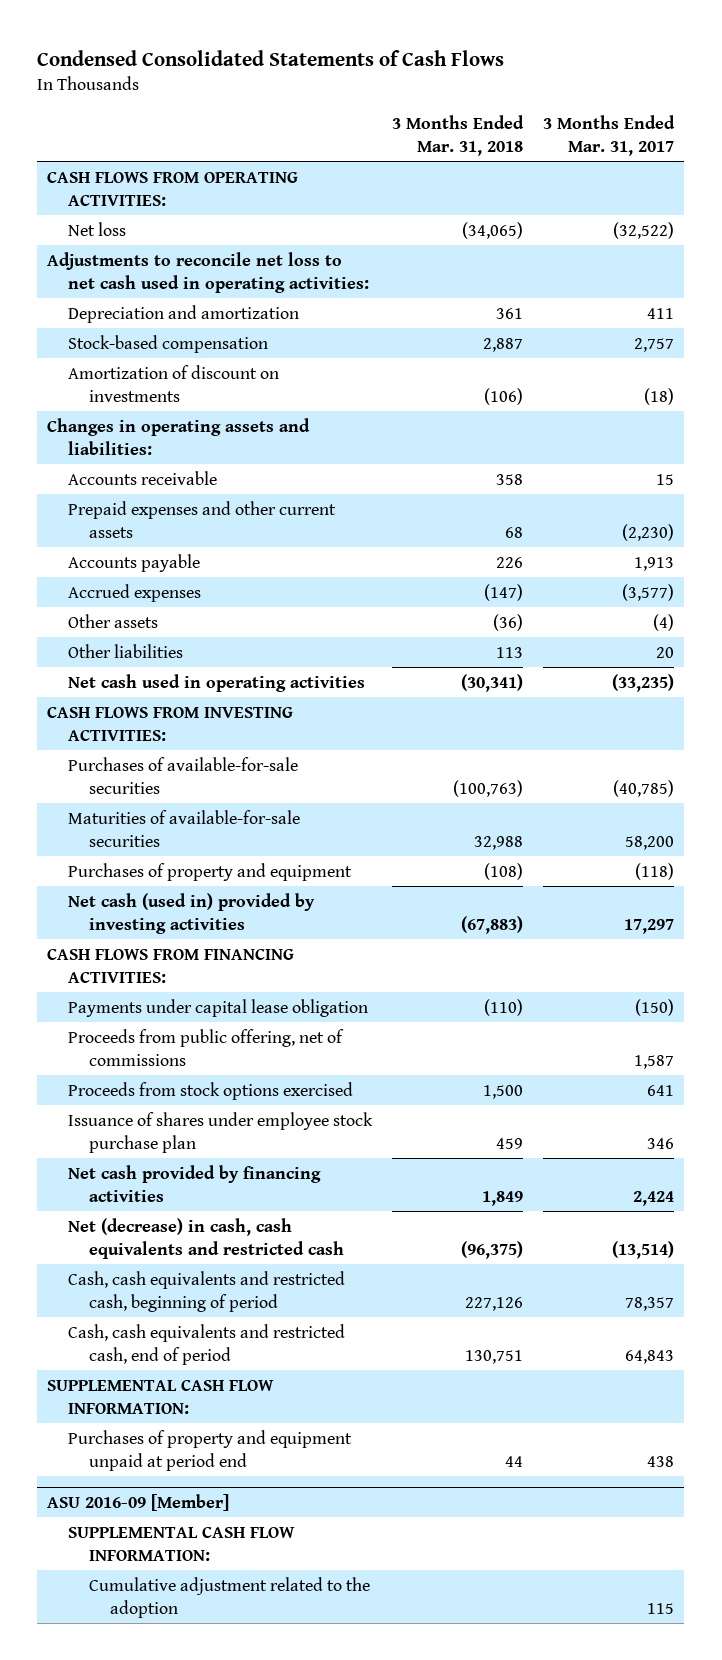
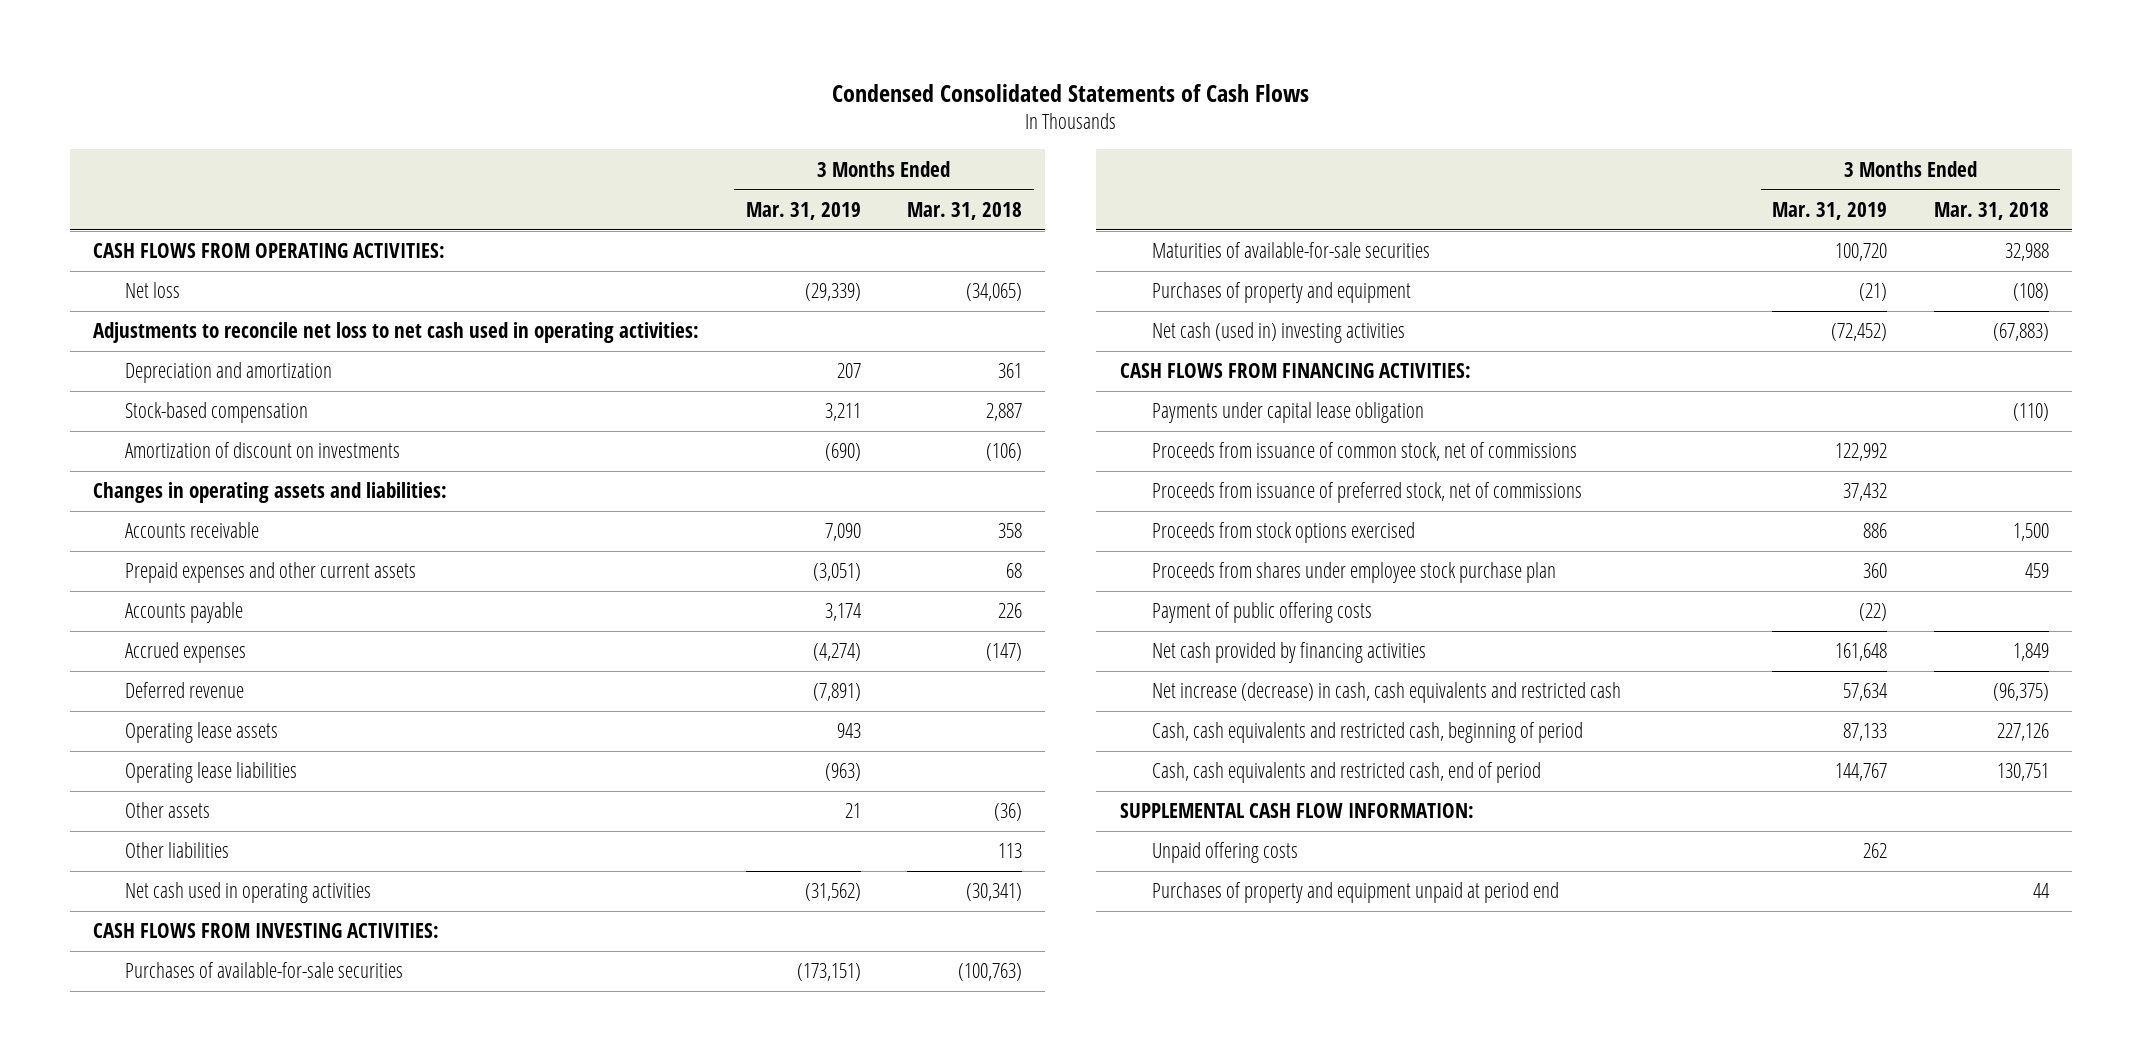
[543,114,676,156] 3 Months Ended Mar. 31, 2017 -> none
none -> [745,201,861,220] Mar. 31, 2019
none -> [125,682,245,699] Deferred revenue
none -> [125,722,279,744] Operating lease assets
none -> [125,762,298,784] Operating lease liabilities
[68,892,316,934] Net cash (used in) provided by investing activities -> [1151,322,1405,344] Net cash (used in) investing activities
[68,1028,345,1066] Proceeds from public offering, net of commissions -> [1151,442,1577,462] Proceeds from issuance of common stock, net of commissions
none -> [1151,482,1582,504] Proceeds from issuance of preferred stock, net of commissions
[68,1111,374,1153] Issuance of shares under employee stock purchase plan -> [1151,562,1556,584] Proceeds from shares under employee stock purchase plan
none -> [1151,602,1372,624] Payment of public offering costs
[68,1217,345,1259] Net (decrease) in cash, cash equivalents and restricted cash -> [1151,682,1621,704] Net increase (decrease) in cash, cash equivalents and restricted cash
none -> [1151,842,1298,864] Unpaid offering costs
[47,1494,230,1512] ASU 2016-09 [Member] -> none
[68,1526,296,1561] SUPPLEMENTAL CASH FLOW INFORMATION: -> none
[89,1576,371,1618] Cumulative adjustment related to the adoption -> none

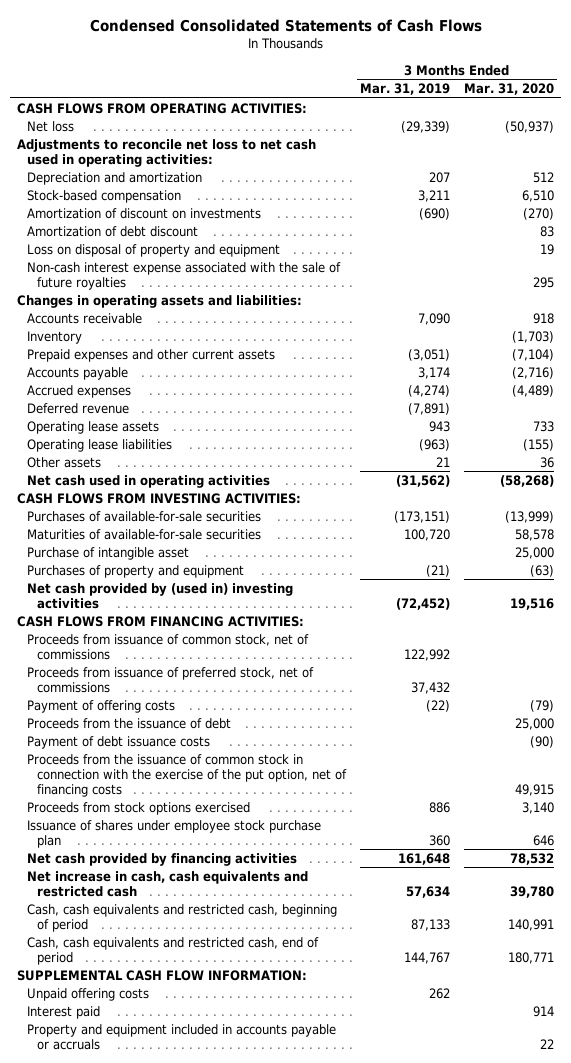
[907,201,1023,220] Mar. 31, 2018 -> none
none -> [463,83,554,96] Mar. 31, 2020
none -> [27,225,199,237] Amortization of debt discount
none -> [27,243,281,257] Loss on disposal of property and equipment
none -> [27,261,342,290] Non-cash interest expense associated with the sale of future royalties
none -> [27,330,83,344] Inventory
[125,842,230,859] Other liabilities -> none
none -> [27,546,190,560] Purchase of intangible asset
[1151,322,1405,344] Net cash (used in) investing activities -> [27,582,294,609] Net cash provided by (used in) investing activities
[1151,402,1424,424] Payments under capital lease obligation -> none
none -> [27,699,176,713] Payment of offering costs
none -> [27,717,232,729] Proceeds from the issuance of debt
none -> [27,735,211,749] Payment of debt issuance costs
none -> [27,753,348,798] Proceeds from the issuance of common stock in connection with the exercise of the put option, net of financing costs
[1151,602,1372,624] Payment of public offering costs -> none
[1151,562,1556,584] Proceeds from shares under employee stock purchase plan -> [27,819,322,848] Issuance of shares under employee stock purchase plan
[1151,682,1621,704] Net increase (decrease) in cash, cash equivalents and restricted cash -> [27,870,309,897] Net increase in cash, cash equivalents and restricted cash
[1151,882,1559,904] Purchases of property and equipment unpaid at period end -> none
none -> [27,1005,101,1019] Interest paid
none -> [27,1023,337,1050] Property and equipment included in accounts payable or accruals

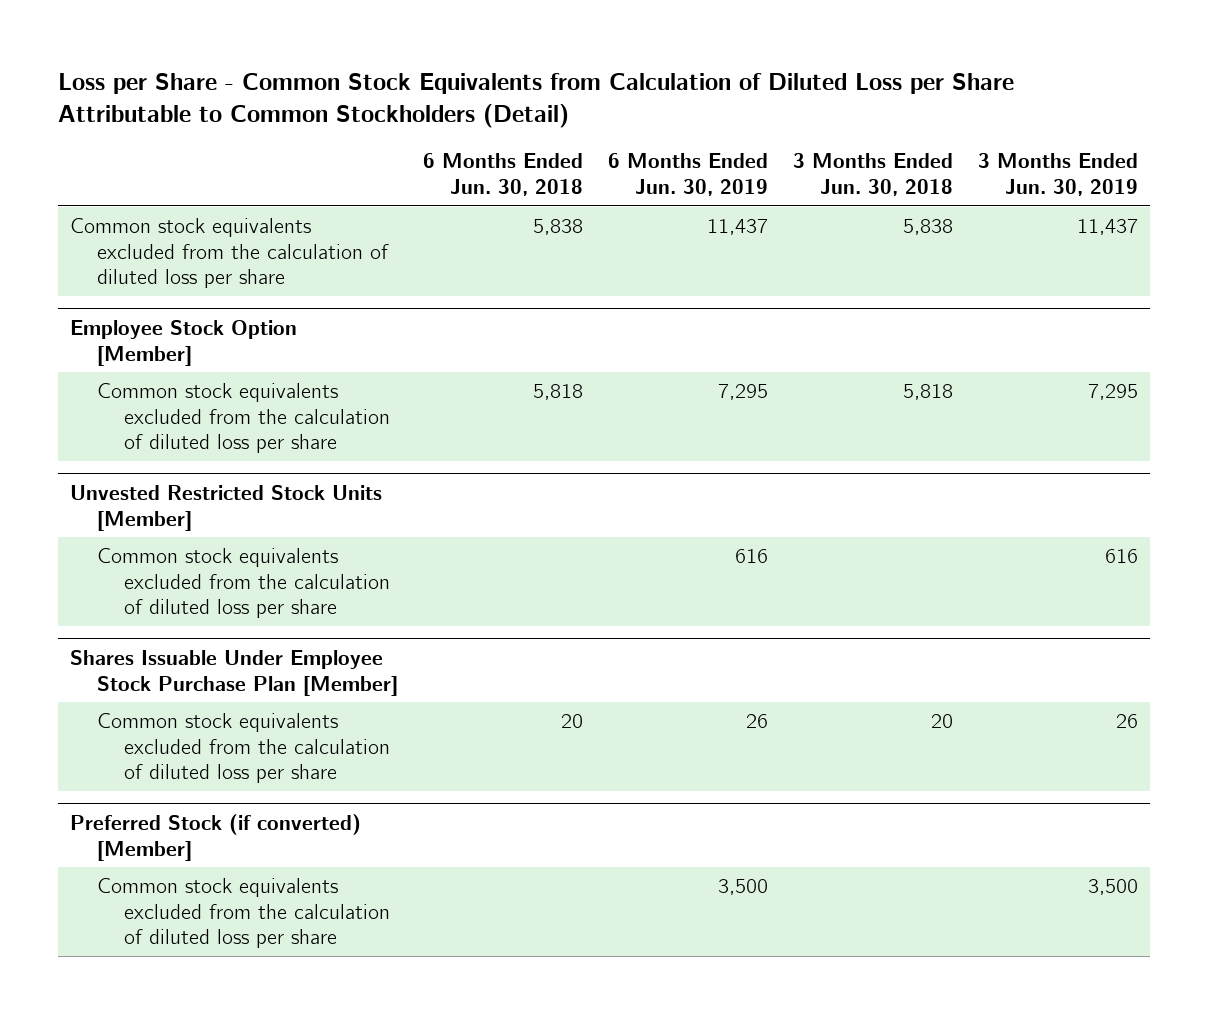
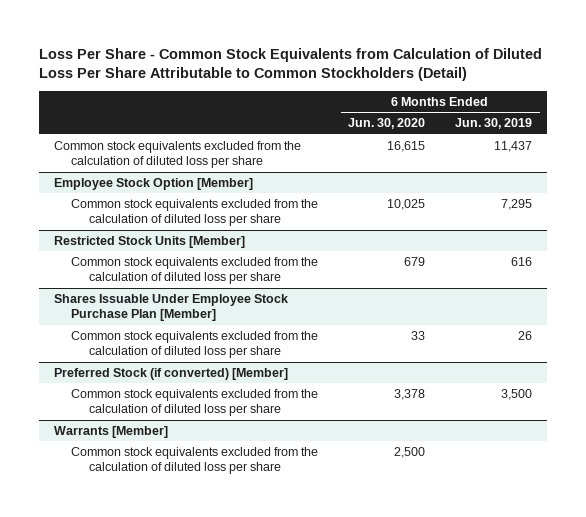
[58,72,1015,128] Loss per Share - Common Stock Equivalents from Calculation of Diluted Loss per Share Attributable to Common Stockholders (Detail) -> [38,47,542,82] Loss Per Share - Common Stock Equivalents from Calculation of Diluted Loss Per Share Attributable to Common Stockholders (Detail)
[422,153,583,197] 6 Months Ended Jun. 30, 2018 -> none
[792,153,953,197] 3 Months Ended Jun. 30, 2018 -> none
[977,153,1138,197] 3 Months Ended Jun. 30, 2019 -> none
none -> [348,118,426,130] Jun. 30, 2020
[70,484,383,531] Unvested Restricted Stock Units [Member] -> [53,236,245,249] Restricted Stock Units [Member]
none -> [53,426,168,439] Warrants [Member]
none -> [71,447,319,475] Common stock equivalents excluded from the calculation of diluted loss per share

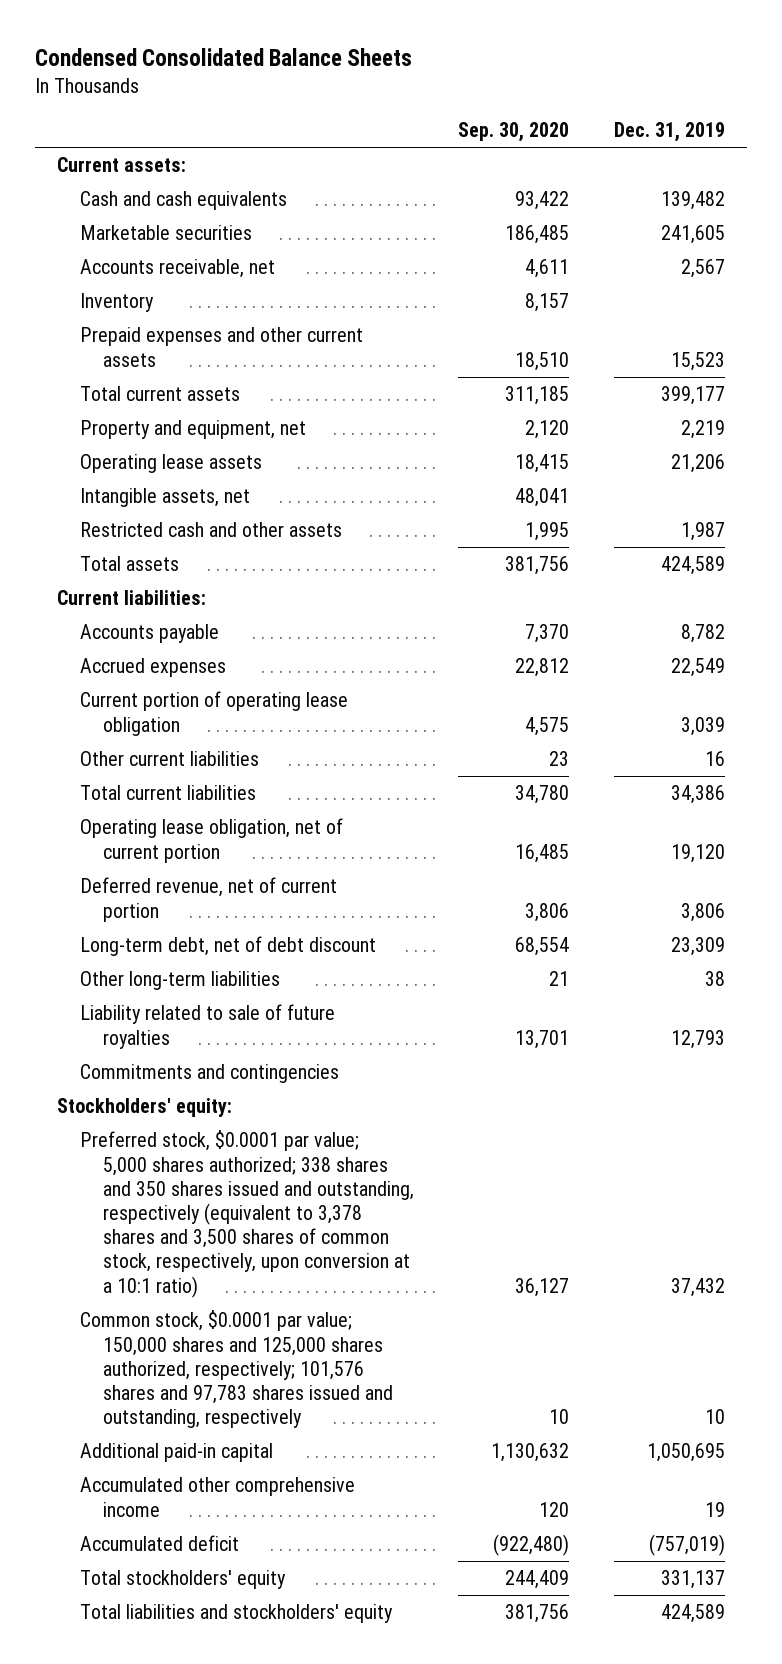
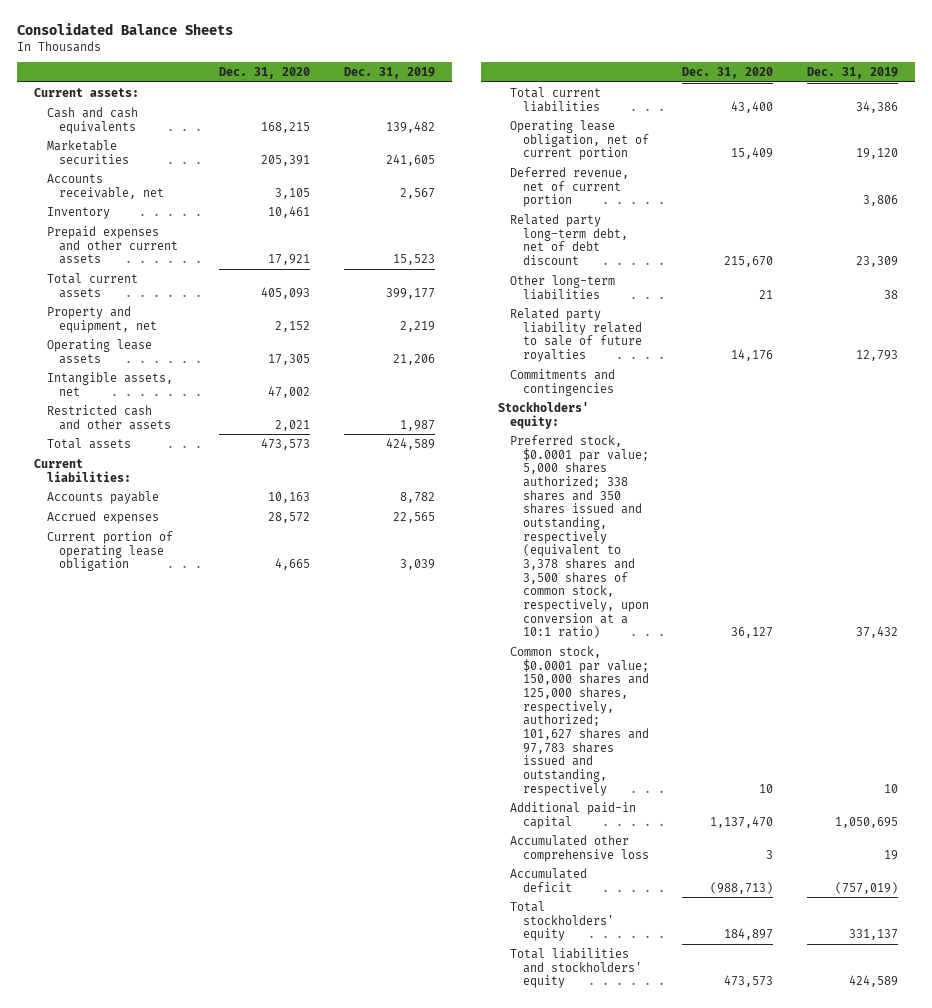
[34,47,412,66] Condensed Consolidated Balance Sheets -> [17,23,234,36] Consolidated Balance Sheets
[458,122,570,143] Sep. 30, 2020 -> none
none -> [218,67,310,80] Dec. 31, 2020
[671,658,726,678] 22,549 -> [392,511,435,523] 22,565
[79,751,259,767] Other current liabilities -> none
[79,936,376,957] Long-term debt, net of debt discount -> [510,213,628,265] Related party long-term debt, net of debt discount
[79,1004,335,1049] Liability related to sale of future royalties -> [510,307,642,362] Related party liability related to sale of future royalties
[79,1310,393,1429] Common stock, $0.0001 par value; 150,000 shares and 125,000 shares authorized, respectively; 101,576 shares and 97,783 shares issued and outstanding, respectively -> [510,645,649,796] Common stock, $0.0001 par value; 150,000 shares and 125,000 shares, respectively, authorized; 101,627 shares and 97,783 shares issued and outstanding, respectively
[79,1477,355,1517] Accumulated other comprehensive income -> [510,834,649,862] Accumulated other comprehensive loss

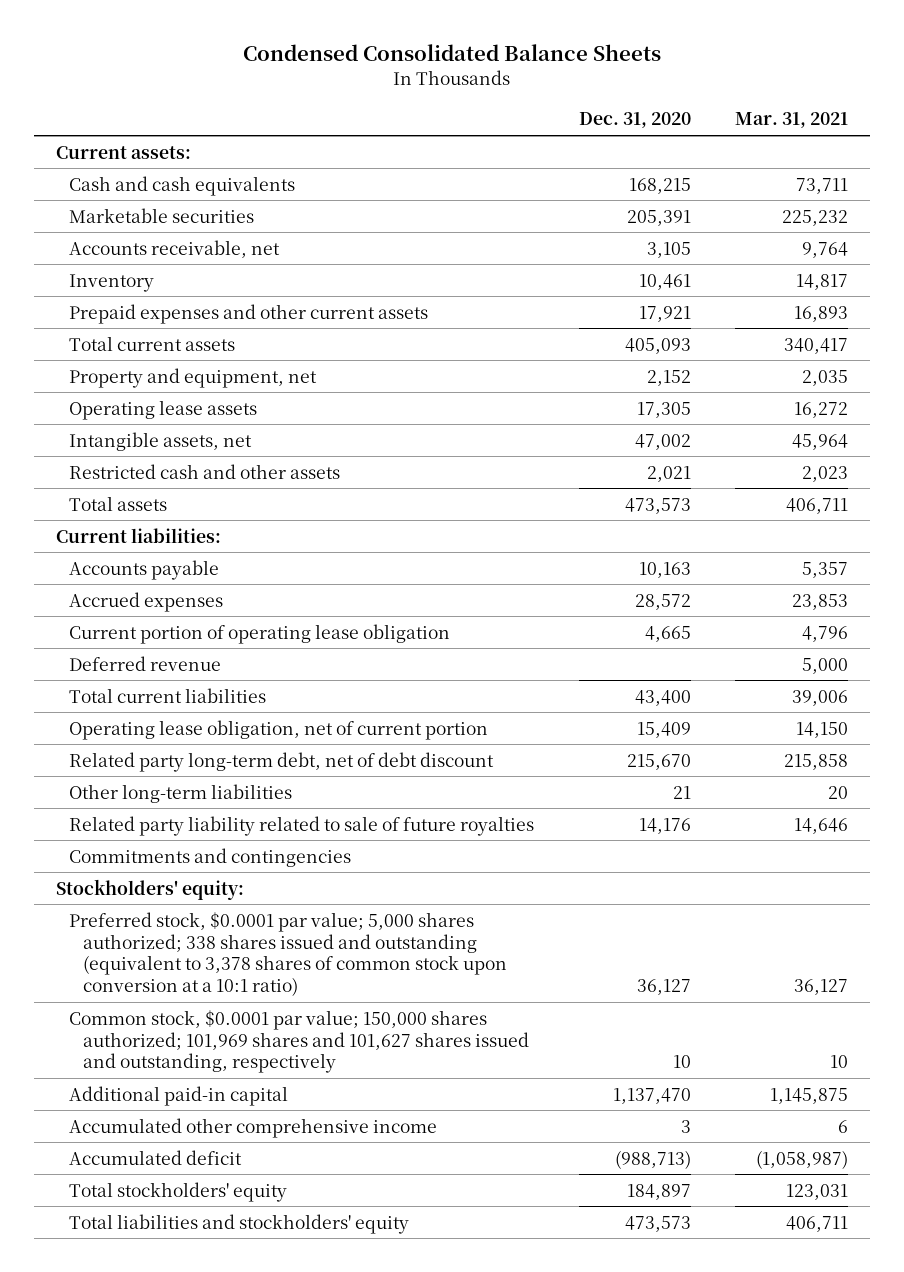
[17,23,234,36] Consolidated Balance Sheets -> [243,44,662,62] Condensed Consolidated Balance Sheets
[343,67,435,80] Dec. 31, 2019 -> none
none -> [735,112,849,129] Mar. 31, 2021
none -> [69,655,222,671] Deferred revenue
[510,166,630,208] Deferred revenue, net of current portion -> none
[510,434,649,639] Preferred stock, $0.0001 par value; 5,000 shares authorized; 338 shares and 350 shares issued and outstanding, respectively (equivalent to 3,378 shares and 3,500 shares of common stock, respectively, upon conversion at a 10:1 ratio) -> [69,911,507,997] Preferred stock, $0.0001 par value; 5,000 shares authorized; 338 shares issued and outstanding (equivalent to 3,378 shares of common stock upon conversion at a 10:1 ratio)
[510,645,649,796] Common stock, $0.0001 par value; 150,000 shares and 125,000 shares, respectively, authorized; 101,627 shares and 97,783 shares issued and outstanding, respectively -> [69,1009,529,1074] Common stock, $0.0001 par value; 150,000 shares authorized; 101,969 shares and 101,627 shares issued and outstanding, respectively
[510,834,649,862] Accumulated other comprehensive loss -> [69,1117,438,1138] Accumulated other comprehensive income

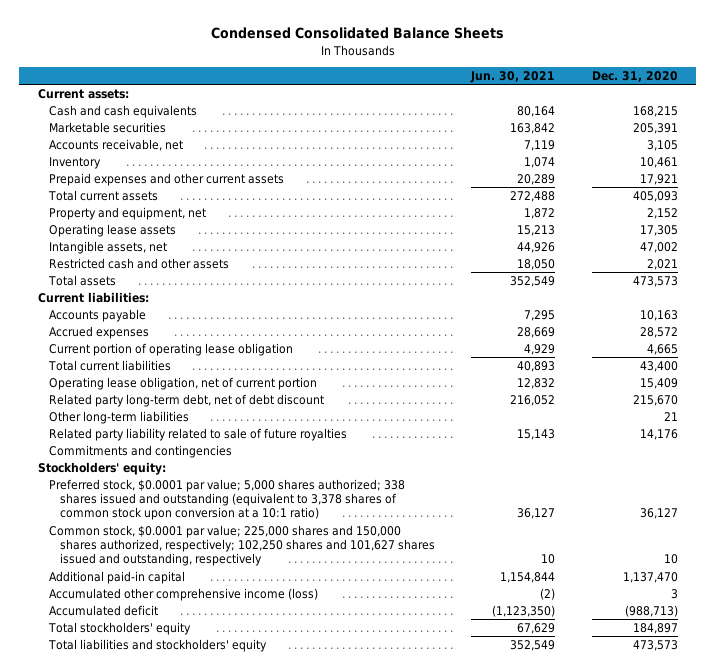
[735,112,849,129] Mar. 31, 2021 -> none
none -> [470,70,556,83] Jun. 30, 2021
[69,655,222,671] Deferred revenue -> none
[69,1009,529,1074] Common stock, $0.0001 par value; 150,000 shares authorized; 101,969 shares and 101,627 shares issued and outstanding, respectively -> [48,525,435,567] Common stock, $0.0001 par value; 225,000 shares and 150,000 shares authorized, respectively; 102,250 shares and 101,627 shares issued and outstanding, respectively
[69,1117,438,1138] Accumulated other comprehensive income -> [48,588,318,602] Accumulated other comprehensive income (loss)

